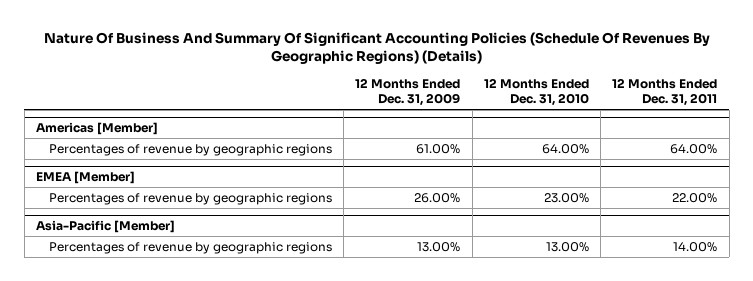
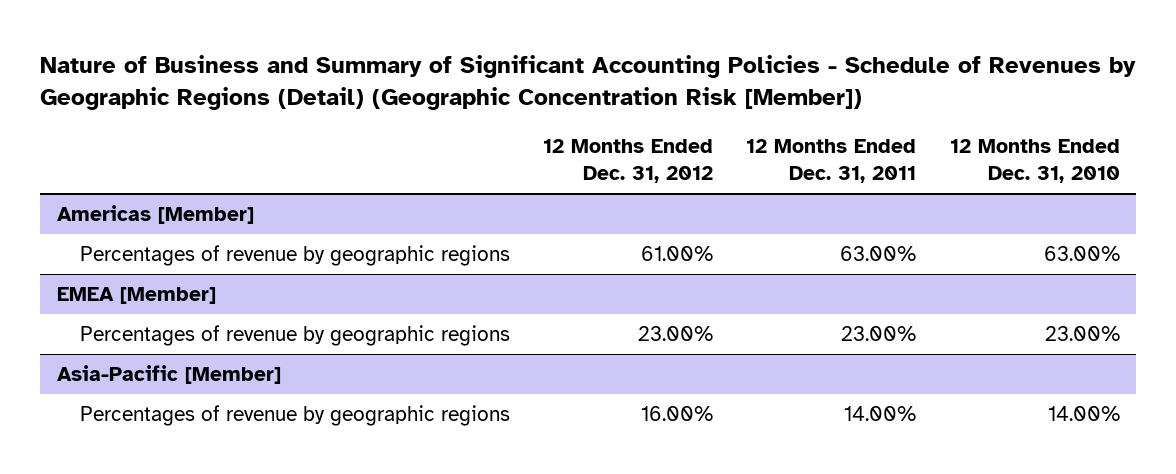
[43,31,710,65] Nature Of Business And Summary Of Significant Accounting Policies (Schedule Of Revenues By Geographic Regions) (Details) -> [40,54,1137,111] Nature of Business and Summary of Significant Accounting Policies - Schedule of Revenues by Geographic Regions (Detail) (Geographic Concentration Risk [Member])
[355,78,461,107] 12 Months Ended Dec. 31, 2009 -> none
none -> [542,139,713,183] 12 Months Ended Dec. 31, 2012
[541,143,589,154] 64.00% -> [1043,246,1120,262] 63.00%
[670,143,718,154] 64.00% -> [840,246,917,262] 63.00%
[672,192,718,203] 22.00% -> [841,326,917,342] 23.00%
[545,241,589,252] 13.00% -> [1047,406,1120,422] 14.00%

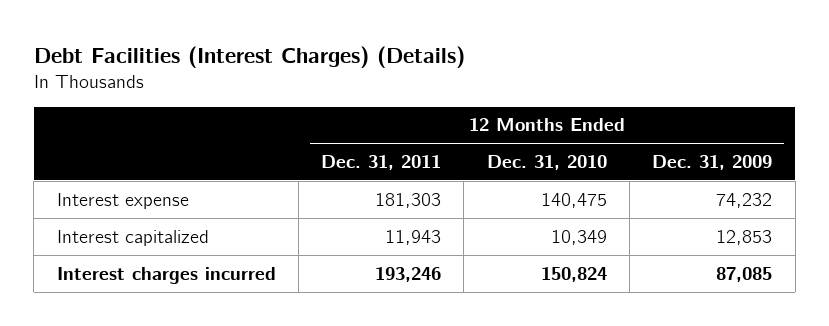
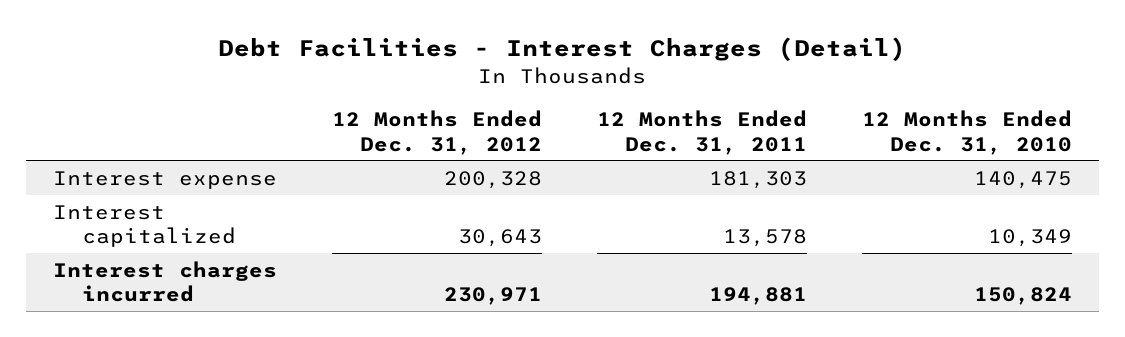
[33,45,465,68] Debt Facilities (Interest Charges) (Details) -> [218,37,907,62] Debt Facilities - Interest Charges (Detail)
[652,154,773,170] Dec. 31, 2009 -> none
none -> [331,110,542,155] 12 Months Ended Dec. 31, 2012
[385,229,442,245] 11,943 -> [722,228,807,247] 13,578
[375,266,442,282] 193,246 -> [708,286,807,305] 194,881

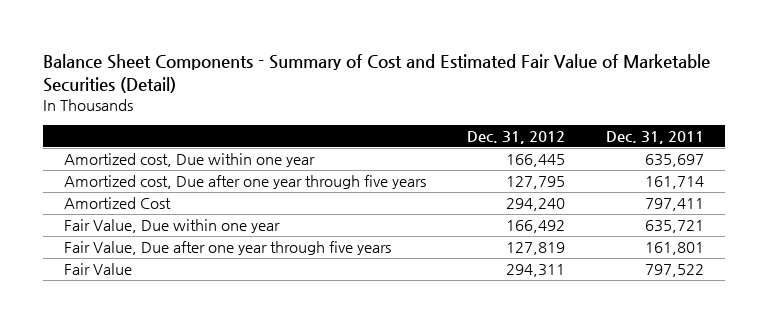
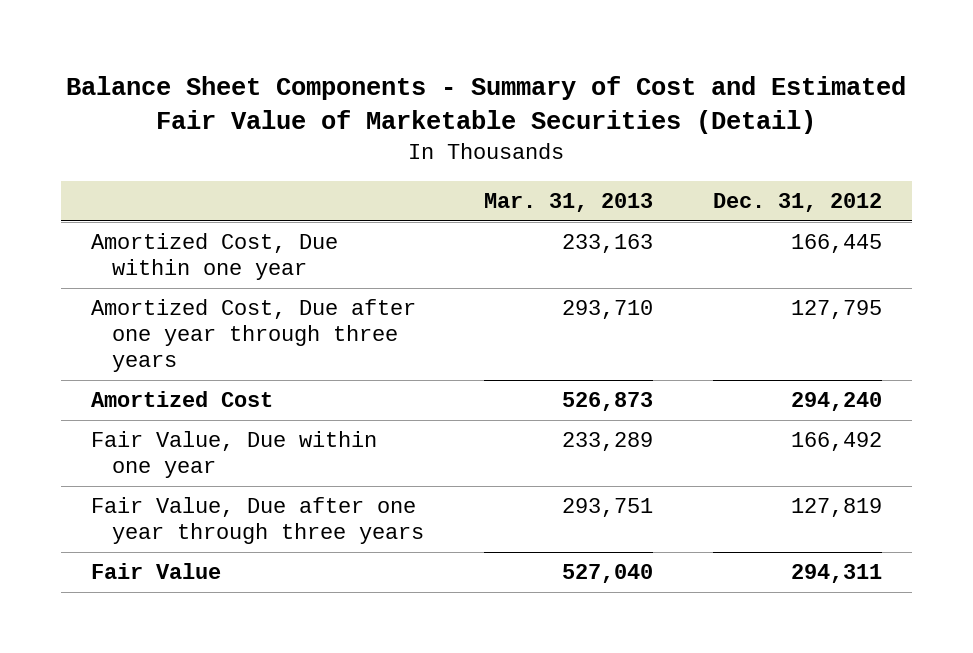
[606,131,705,145] Dec. 31, 2011 -> none
none -> [484,192,654,212] Mar. 31, 2013
[63,153,315,168] Amortized cost, Due within one year -> [90,233,338,281] Amortized Cost, Due within one year
[63,175,426,190] Amortized cost, Due after one year through five years -> [90,299,416,373] Amortized Cost, Due after one year through three years
[63,241,391,256] Fair Value, Due after one year through five years -> [90,497,425,545] Fair Value, Due after one year through three years

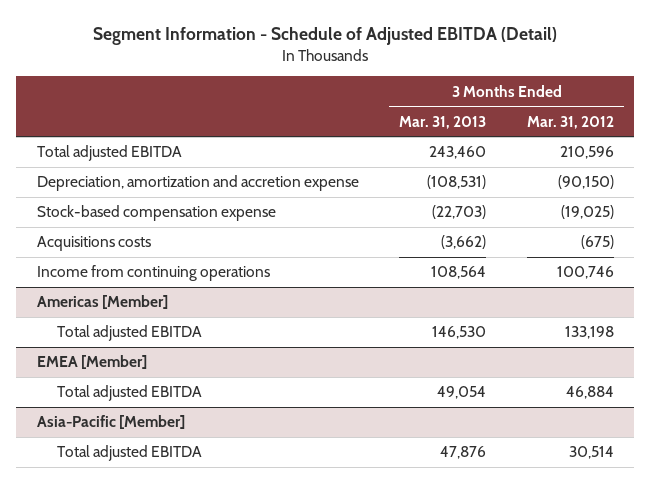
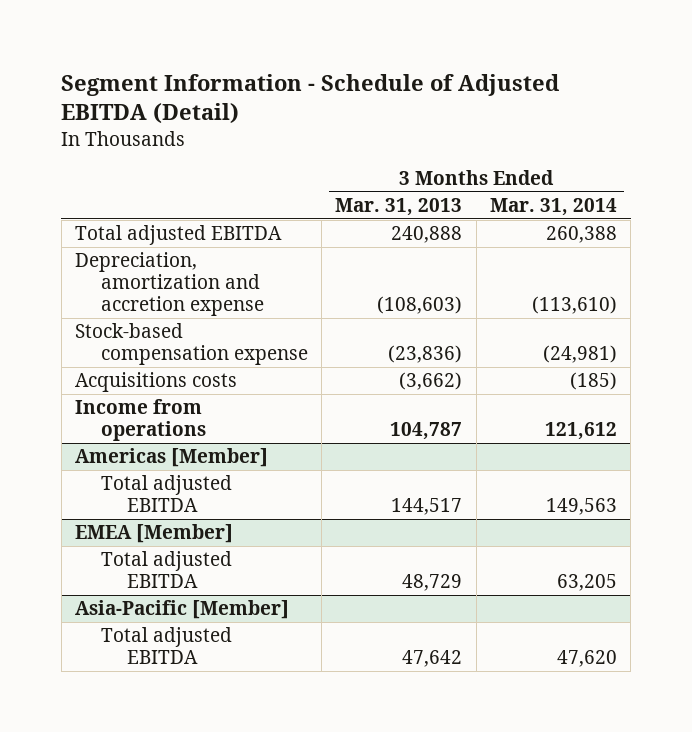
[526,115,614,129] Mar. 31, 2012 -> none
none -> [489,197,617,216] Mar. 31, 2014
[429,146,487,160] 243,460 -> [391,226,463,244] 240,888
[427,175,487,190] (108,531) -> [377,296,463,315] (108,603)
[432,205,487,220] (22,703) -> [388,345,463,364] (23,836)
[36,265,270,282] Income from continuing operations -> [75,399,206,442] Income from operations
[431,266,487,280] 108,564 -> [390,422,463,441] 104,787
[432,326,487,340] 146,530 -> [391,498,463,516] 144,517
[437,386,487,400] 49,054 -> [402,574,463,592] 48,729
[440,446,487,460] 47,876 -> [402,650,463,668] 47,642

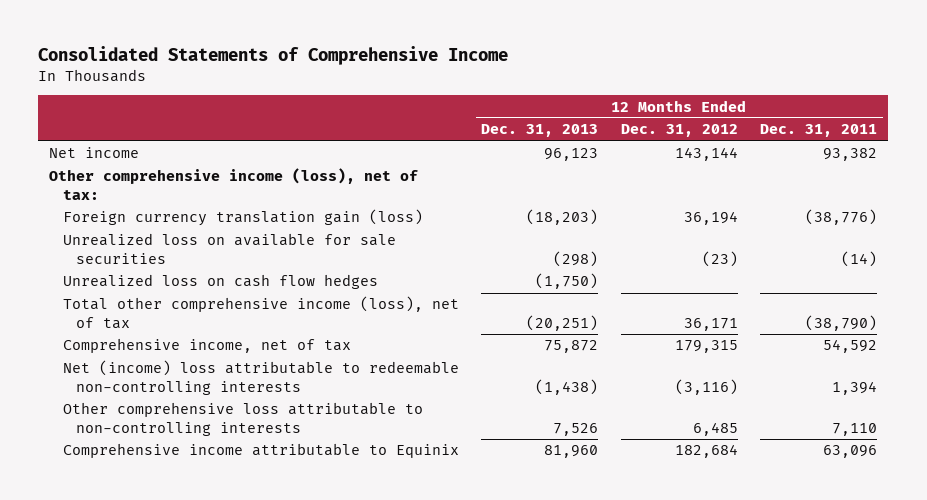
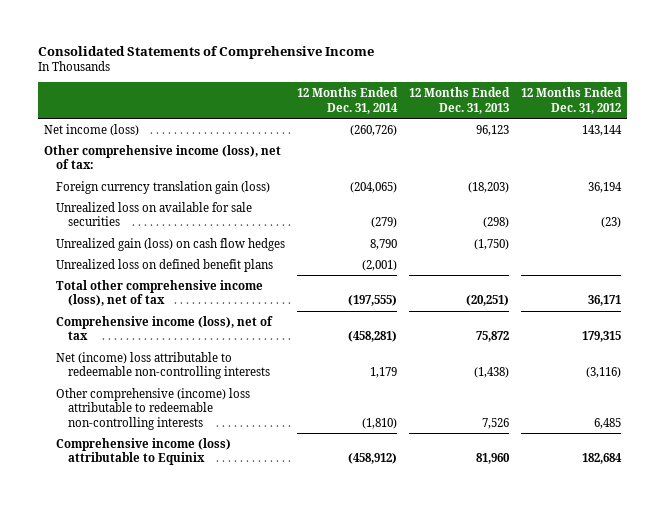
[760,124,878,138] Dec. 31, 2011 -> none
none -> [297,86,399,114] 12 Months Ended Dec. 31, 2014
[49,147,140,159] Net income -> [44,123,140,136] Net income (loss)
[62,274,378,290] Unrealized loss on cash flow hedges -> [55,237,285,251] Unrealized gain (loss) on cash flow hedges
none -> [55,258,273,272] Unrealized loss on defined benefit plans
[62,338,351,354] Comprehensive income, net of tax -> [55,315,273,341] Comprehensive income (loss), net of tax
[62,402,423,436] Other comprehensive loss attributable to non-controlling interests -> [55,387,250,431] Other comprehensive (income) loss attributable to redeemable non-controlling interests
[62,443,459,459] Comprehensive income attributable to Equinix -> [55,437,231,466] Comprehensive income (loss) attributable to Equinix

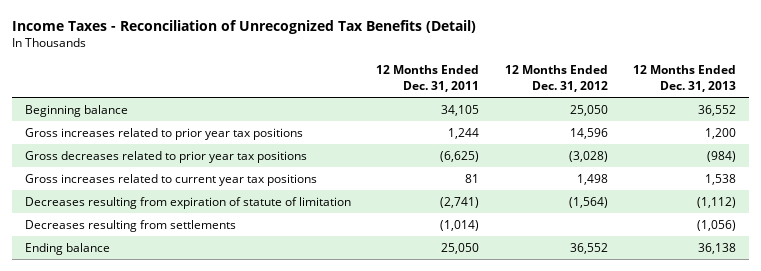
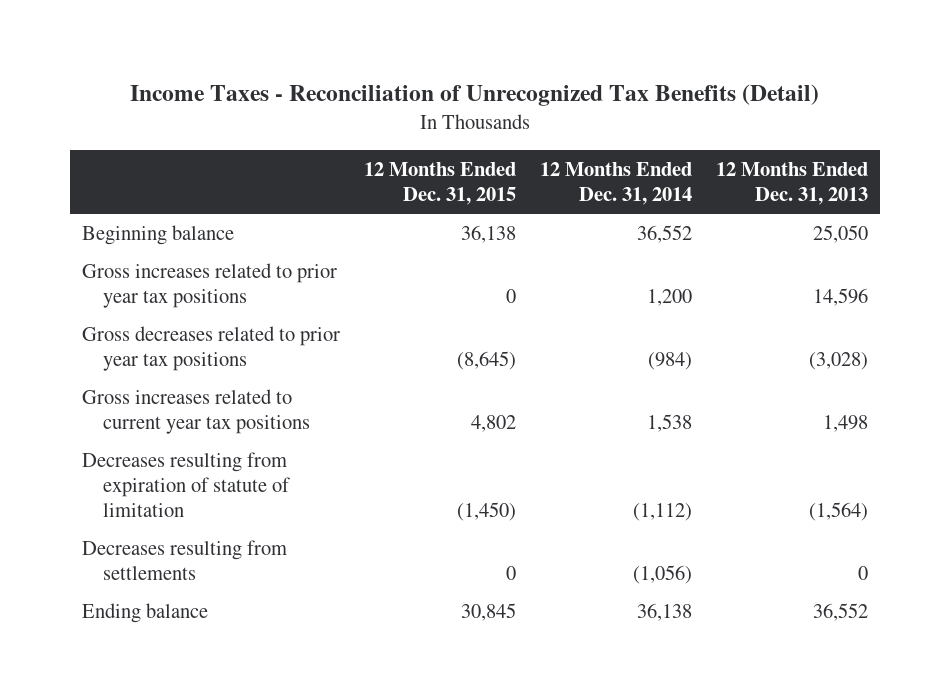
[376,65,480,92] 12 Months Ended Dec. 31, 2011 -> none
[504,65,608,92] 12 Months Ended Dec. 31, 2012 -> none
none -> [363,161,516,205] 12 Months Ended Dec. 31, 2015
none -> [539,161,692,205] 12 Months Ended Dec. 31, 2014
[697,104,736,116] 36,552 -> [812,225,868,244] 25,050
[704,127,736,139] 1,200 -> [812,287,868,306] 14,596
[706,150,736,162] (984) -> [808,351,868,370] (3,028)
[704,173,736,185] 1,538 -> [822,414,868,432] 1,498
[696,196,736,208] (1,112) -> [808,501,868,521] (1,564)
[696,219,736,231] (1,056) -> [857,565,868,580] 0
[697,242,736,254] 36,138 -> [812,603,868,622] 36,552

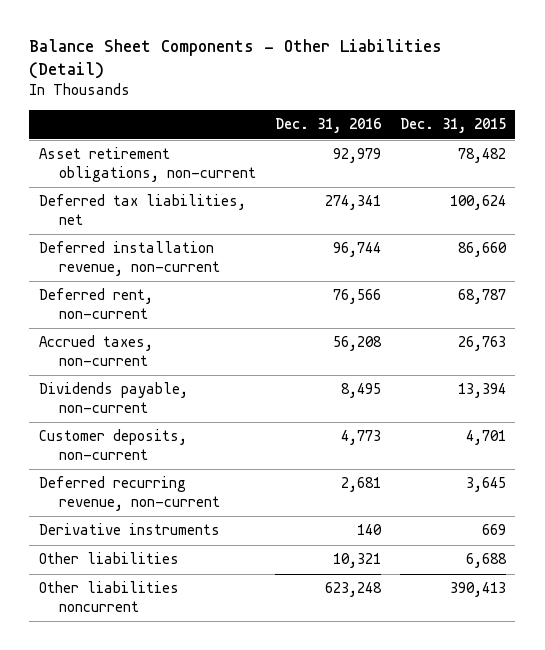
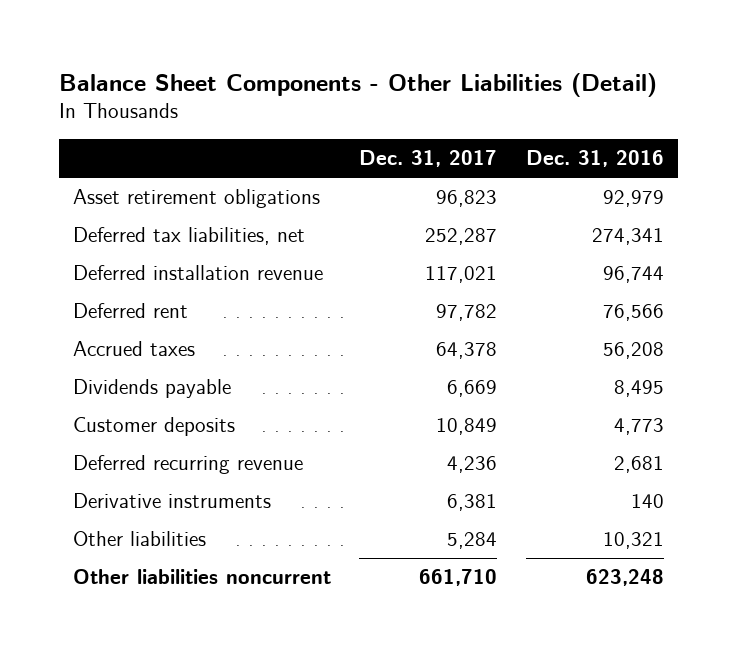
[399,118,506,134] Dec. 31, 2015 -> none
none -> [359,150,498,168] Dec. 31, 2017
[38,147,257,182] Asset retirement obligations, non-current -> [72,189,320,209] Asset retirement obligations
[38,241,221,276] Deferred installation revenue, non-current -> [72,265,323,281] Deferred installation revenue
[38,288,153,319] Deferred rent, non-current -> [72,303,188,319] Deferred rent
[38,335,153,366] Accrued taxes, non-current -> [72,341,195,357] Accrued taxes
[38,382,188,413] Dividends payable, non-current -> [72,379,231,399] Dividends payable
[38,429,187,460] Customer deposits, non-current -> [72,417,235,437] Customer deposits
[38,476,221,511] Deferred recurring revenue, non-current -> [72,455,303,475] Deferred recurring revenue

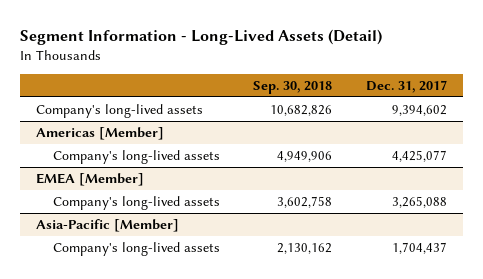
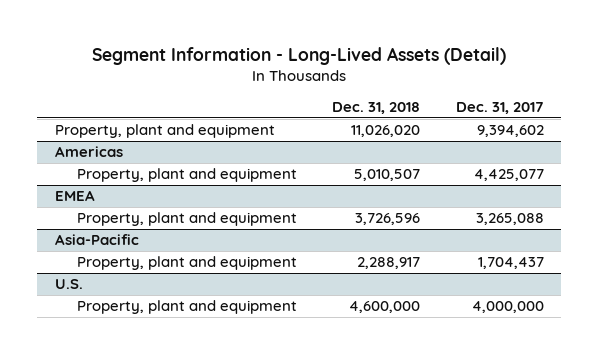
[253,80,333,94] Sep. 30, 2018 -> none
none -> [332,102,421,115] Dec. 31, 2018
[36,104,204,119] Company's long-lived assets -> [54,124,275,139] Property, plant and equipment
[36,127,165,141] Americas [Member] -> [54,146,123,158] Americas
[52,150,220,165] Company's long-lived assets -> [77,168,298,183] Property, plant and equipment
[36,173,145,187] EMEA [Member] -> [54,190,95,202] EMEA
[52,196,220,211] Company's long-lived assets -> [77,212,298,227] Property, plant and equipment
[36,219,180,233] Asia-Pacific [Member] -> [54,234,139,246] Asia-Pacific
[52,242,220,257] Company's long-lived assets -> [77,256,298,271] Property, plant and equipment
none -> [54,279,83,290] U.S.
none -> [77,300,298,315] Property, plant and equipment

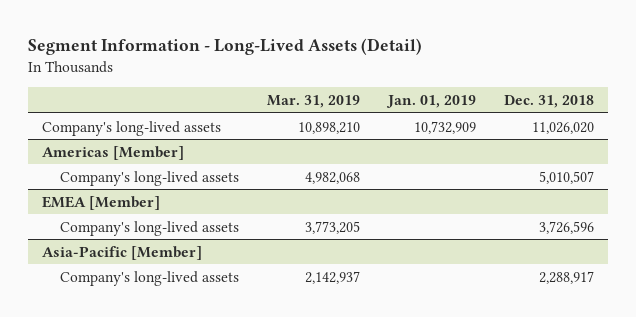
[455,102,544,115] Dec. 31, 2017 -> none
none -> [266,95,360,109] Mar. 31, 2019
none -> [385,95,476,109] Jan. 01, 2019
[54,279,83,290] U.S. -> none
[77,300,298,315] Property, plant and equipment -> none
[54,124,275,139] Property, plant and equipment -> [41,120,221,136] Company's long-lived assets
[54,146,123,158] Americas -> [41,145,184,160] Americas [Member]
[77,168,298,183] Property, plant and equipment -> [59,170,239,186] Company's long-lived assets
[54,190,95,202] EMEA -> [41,195,160,210] EMEA [Member]
[77,212,298,227] Property, plant and equipment -> [59,220,239,236] Company's long-lived assets
[54,234,139,246] Asia-Pacific -> [41,245,202,260] Asia-Pacific [Member]
[77,256,298,271] Property, plant and equipment -> [59,270,239,286] Company's long-lived assets

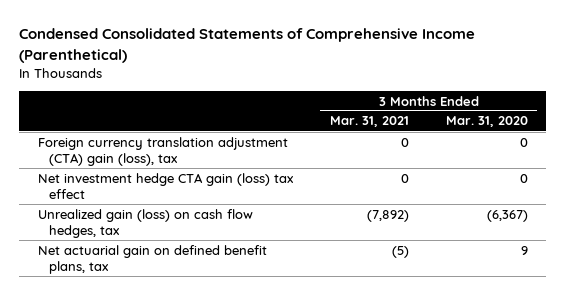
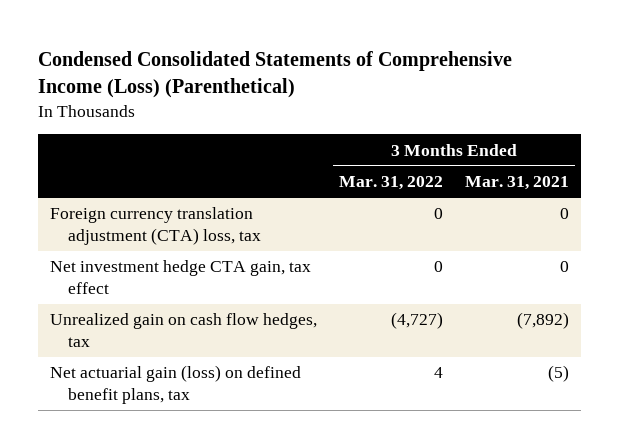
[19,28,476,63] Condensed Consolidated Statements of Comprehensive Income (Parenthetical) -> [38,50,513,99] Condensed Consolidated Statements of Comprehensive Income (Loss) (Parenthetical)
[445,116,528,128] Mar. 31, 2020 -> none
none -> [338,176,443,191] Mar. 31, 2022
[37,136,288,166] Foreign currency translation adjustment (CTA) gain (loss), tax -> [49,207,262,246] Foreign currency translation adjustment (CTA) loss, tax
[37,172,294,199] Net investment hedge CTA gain (loss) tax effect -> [49,260,311,295] Net investment hedge CTA gain, tax effect
[37,208,253,238] Unrealized gain (loss) on cash flow hedges, tax -> [49,313,317,348] Unrealized gain on cash flow hedges, tax
[37,244,267,274] Net actuarial gain on defined benefit plans, tax -> [49,365,301,405] Net actuarial gain (loss) on defined benefit plans, tax

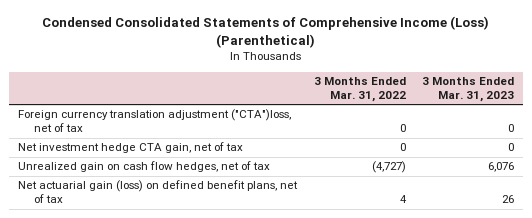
[465,176,570,191] Mar. 31, 2021 -> none
none -> [422,77,515,103] 3 Months Ended Mar. 31, 2023
[49,207,262,246] Foreign currency translation adjustment (CTA) loss, tax -> [17,109,291,133] Foreign currency translation adjustment ("CTA")loss, net of tax
[49,260,311,295] Net investment hedge CTA gain, tax effect -> [17,142,243,154] Net investment hedge CTA gain, net of tax
[49,313,317,348] Unrealized gain on cash flow hedges, tax -> [17,161,270,173] Unrealized gain on cash flow hedges, net of tax
[49,365,301,405] Net actuarial gain (loss) on defined benefit plans, tax -> [17,180,298,204] Net actuarial gain (loss) on defined benefit plans, net of tax

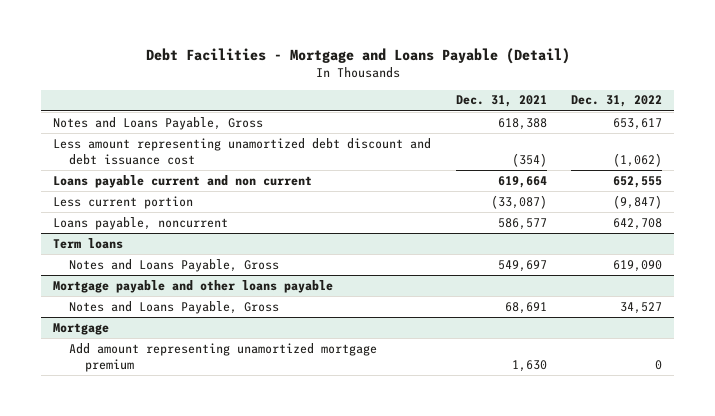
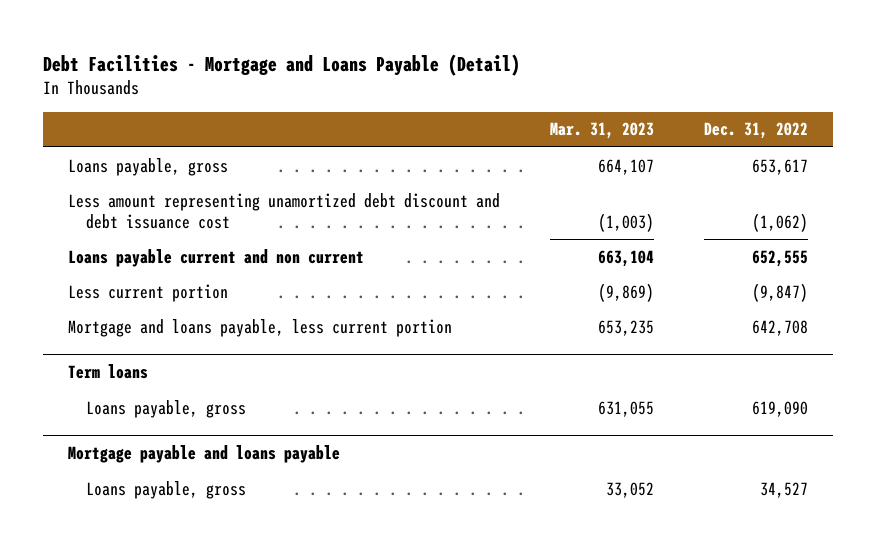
[455,95,547,108] Dec. 31, 2021 -> none
none -> [550,122,655,140] Mar. 31, 2023
[53,116,264,130] Notes and Loans Payable, Gross -> [68,157,229,176] Loans payable, gross
[53,216,229,230] Loans payable, noncurrent -> [68,318,453,337] Mortgage and loans payable, less current portion
[53,322,110,335] Mortgage -> none
[69,342,378,372] Add amount representing unamortized mortgage premium -> none
[69,258,280,272] Notes and Loans Payable, Gross -> [85,399,246,418] Loans payable, gross
[53,279,334,293] Mortgage payable and other loans payable -> [68,445,341,464] Mortgage payable and loans payable
[69,300,280,314] Notes and Loans Payable, Gross -> [85,480,246,499] Loans payable, gross

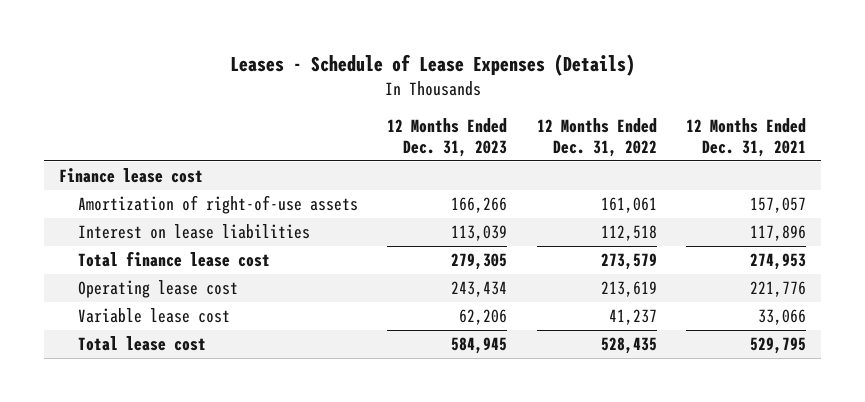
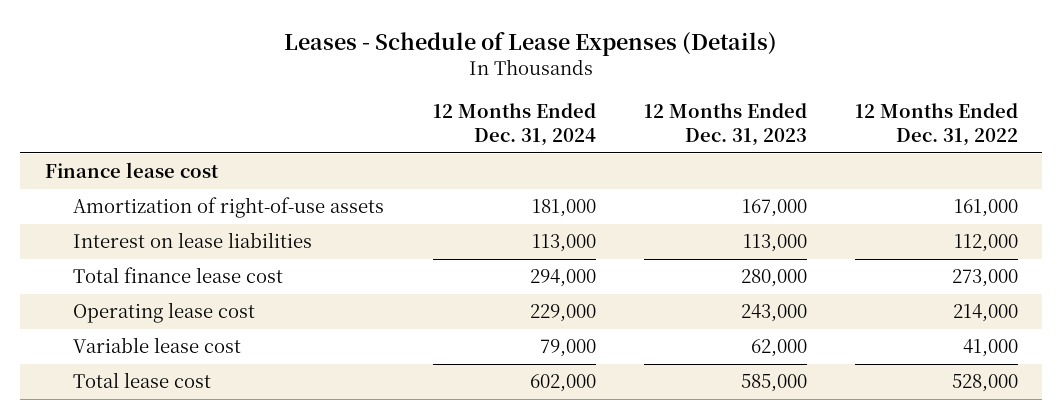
[686,118,807,157] 12 Months Ended Dec. 31, 2021 -> none
none -> [432,102,596,146] 12 Months Ended Dec. 31, 2024
[451,197,508,214] 166,266 -> [741,199,807,218] 167,000
[600,197,657,214] 161,061 -> [954,199,1019,218] 161,000
[451,225,508,242] 113,039 -> [742,234,807,253] 113,000
[600,225,657,242] 112,518 -> [954,234,1019,253] 112,000
[451,253,508,271] 279,305 -> [740,269,807,288] 280,000
[600,253,657,271] 273,579 -> [952,269,1019,288] 273,000
[451,281,508,298] 243,434 -> [740,304,807,323] 243,000
[600,281,657,298] 213,619 -> [953,304,1019,323] 214,000
[459,309,508,326] 62,206 -> [750,339,807,358] 62,000
[608,309,657,326] 41,237 -> [963,339,1019,358] 41,000
[451,337,508,355] 584,945 -> [740,374,807,393] 585,000
[600,337,657,355] 528,435 -> [952,374,1019,393] 528,000

